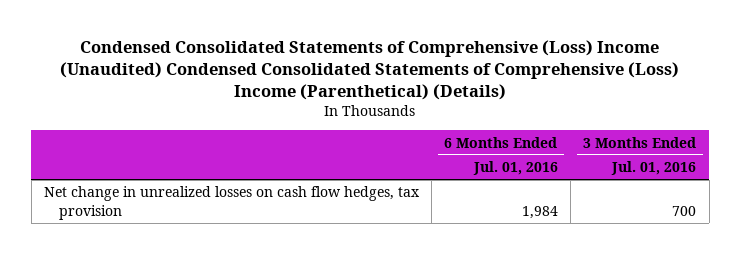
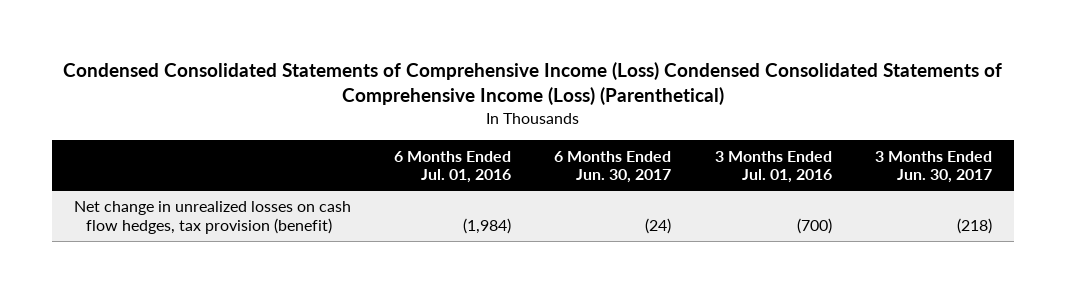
[60,40,680,101] Condensed Consolidated Statements of Comprehensive (Loss) Income (Unaudited) Condensed Consolidated Statements of Comprehensive (Loss) Income (Parenthetical) (Details) -> [62,62,1002,106] Condensed Consolidated Statements of Comprehensive Income (Loss) Condensed Consolidated Statements of Comprehensive Income (Loss) (Parenthetical)
none -> [554,150,672,184] 6 Months Ended Jun. 30, 2017
none -> [874,150,992,184] 3 Months Ended Jun. 30, 2017
[44,186,421,220] Net change in unrealized losses on cash flow hedges, tax provision -> [74,201,352,235] Net change in unrealized losses on cash flow hedges, tax provision (benefit)
[521,205,558,219] 1,984 -> [463,218,512,235] (1,984)
[672,205,697,216] 700 -> [796,218,832,235] (700)

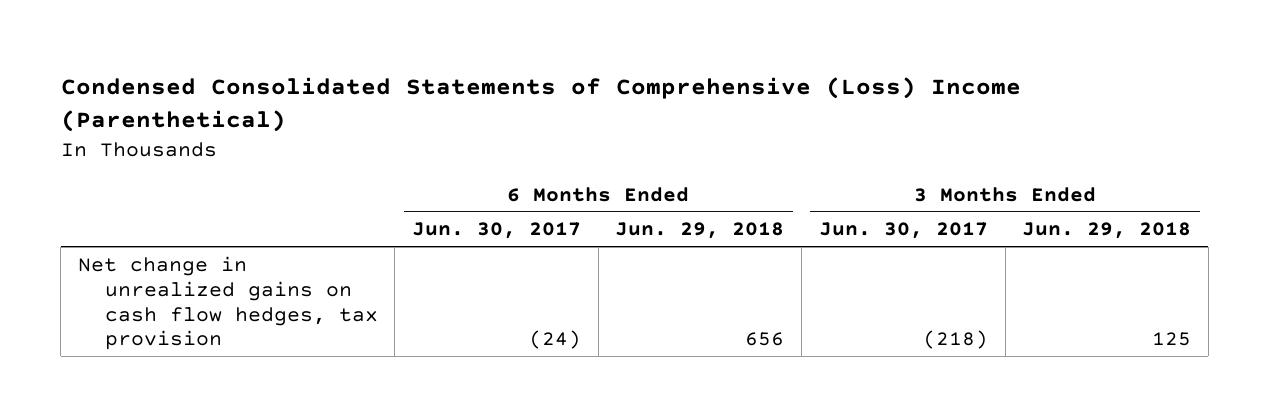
[62,62,1002,106] Condensed Consolidated Statements of Comprehensive Income (Loss) Condensed Consolidated Statements of Comprehensive Income (Loss) (Parenthetical) -> [60,77,1021,133] Condensed Consolidated Statements of Comprehensive (Loss) Income (Parenthetical)
[394,150,512,184] 6 Months Ended Jul. 01, 2016 -> none
[714,150,832,184] 3 Months Ended Jul. 01, 2016 -> none
none -> [615,222,785,240] Jun. 29, 2018
none -> [1022,222,1192,240] Jun. 29, 2018
[74,201,352,235] Net change in unrealized losses on cash flow hedges, tax provision (benefit) -> [78,255,378,351] Net change in unrealized gains on cash flow hedges, tax provision

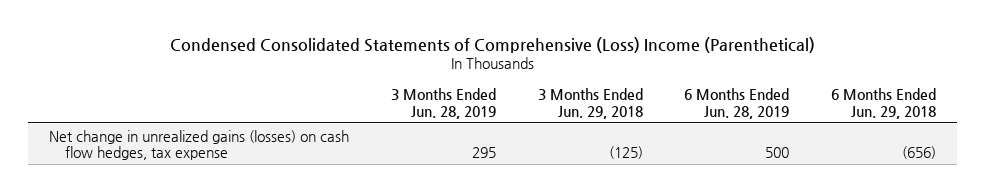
[412,222,582,240] Jun. 30, 2017 -> none
[818,222,988,240] Jun. 30, 2017 -> none
none -> [390,88,496,119] 3 Months Ended Jun. 28, 2019
none -> [684,88,790,119] 6 Months Ended Jun. 28, 2019
[78,255,378,351] Net change in unrealized gains on cash flow hedges, tax provision -> [48,129,349,161] Net change in unrealized gains (losses) on cash flow hedges, tax expense
[745,332,785,347] 656 -> [902,146,937,160] (656)
[1152,332,1192,347] 125 -> [608,146,643,160] (125)

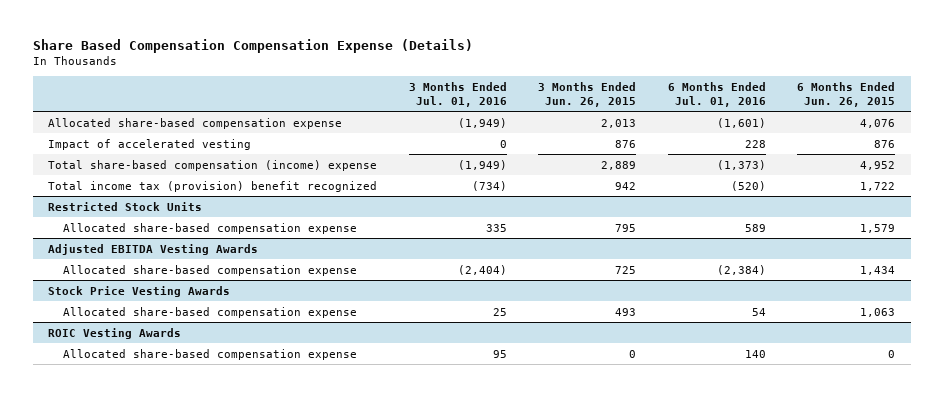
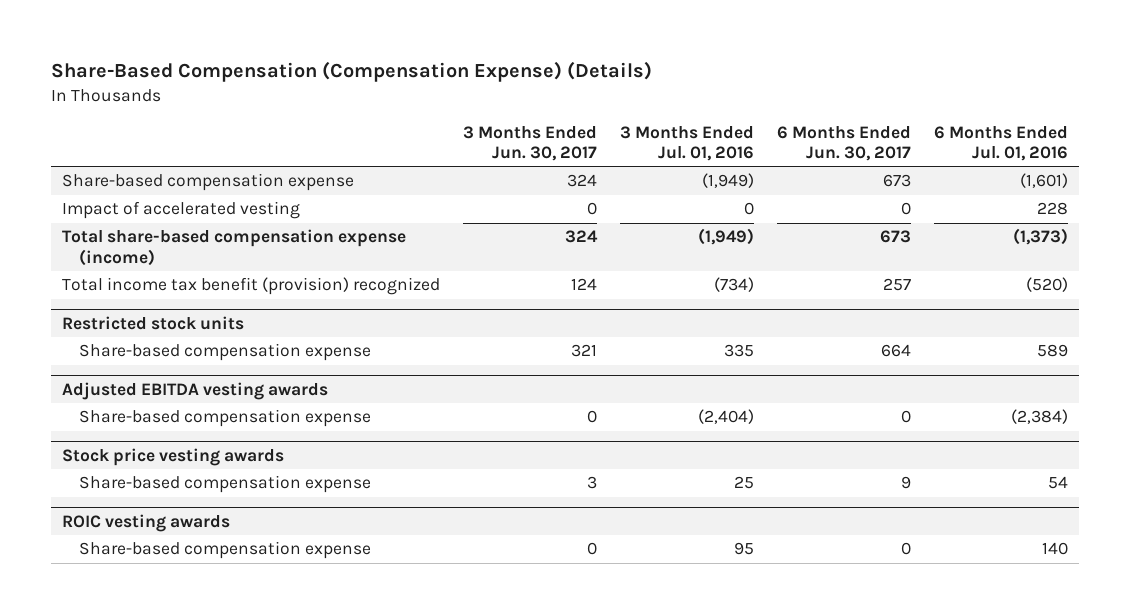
[32,38,473,53] Share Based Compensation Compensation Expense (Details) -> [50,61,652,83] Share-Based Compensation (Compensation Expense) (Details)
[538,81,637,107] 3 Months Ended Jun. 26, 2015 -> none
[796,81,895,107] 6 Months Ended Jun. 26, 2015 -> none
none -> [462,125,597,161] 3 Months Ended Jun. 30, 2017
none -> [776,125,911,161] 6 Months Ended Jun. 30, 2017
[48,117,343,129] Allocated share-based compensation expense -> [61,173,354,192] Share-based compensation expense
[48,159,378,171] Total share-based compensation (income) expense -> [61,229,406,266] Total share-based compensation expense (income)
[48,180,378,192] Total income tax (provision) benefit recognized -> [61,277,440,296] Total income tax benefit (provision) recognized
[48,201,203,211] Restricted Stock Units -> [61,315,244,330] Restricted stock units
[63,222,358,234] Allocated share-based compensation expense -> [78,343,371,362] Share-based compensation expense
[48,243,259,255] Adjusted EBITDA Vesting Awards -> [61,381,328,400] Adjusted EBITDA vesting awards
[63,264,358,276] Allocated share-based compensation expense -> [78,409,371,428] Share-based compensation expense
[48,285,231,297] Stock Price Vesting Awards -> [61,447,284,466] Stock price vesting awards
[63,306,358,318] Allocated share-based compensation expense -> [78,475,371,494] Share-based compensation expense
[48,327,182,339] ROIC Vesting Awards -> [61,513,230,532] ROIC vesting awards
[63,348,358,360] Allocated share-based compensation expense -> [78,541,371,560] Share-based compensation expense

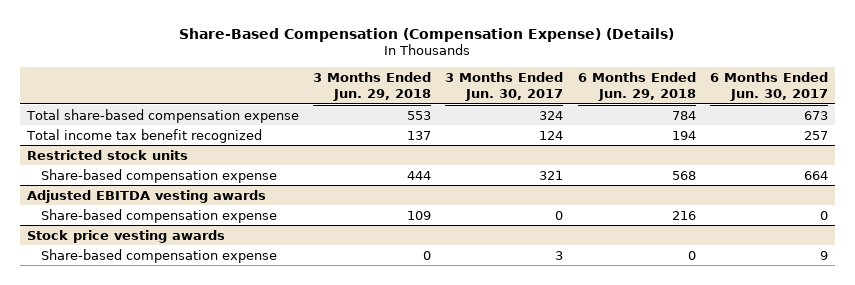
[619,125,754,161] 3 Months Ended Jul. 01, 2016 -> none
[933,125,1068,161] 6 Months Ended Jul. 01, 2016 -> none
none -> [313,72,432,101] 3 Months Ended Jun. 29, 2018
none -> [577,72,696,101] 6 Months Ended Jun. 29, 2018
[61,173,354,192] Share-based compensation expense -> none
[61,201,300,220] Impact of accelerated vesting -> none
[61,229,406,266] Total share-based compensation expense (income) -> [25,108,299,123] Total share-based compensation expense
[61,277,440,296] Total income tax benefit (provision) recognized -> [25,128,262,143] Total income tax benefit recognized
[61,513,230,532] ROIC vesting awards -> none
[78,541,371,560] Share-based compensation expense -> none

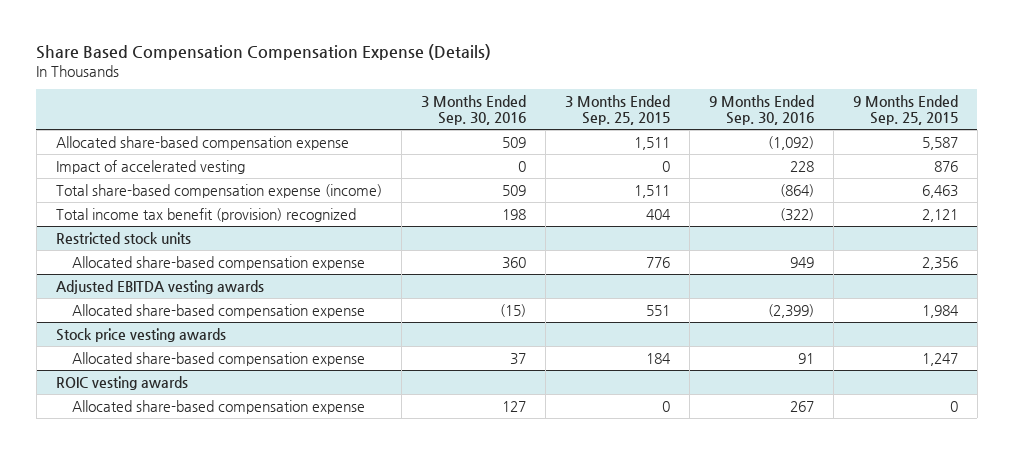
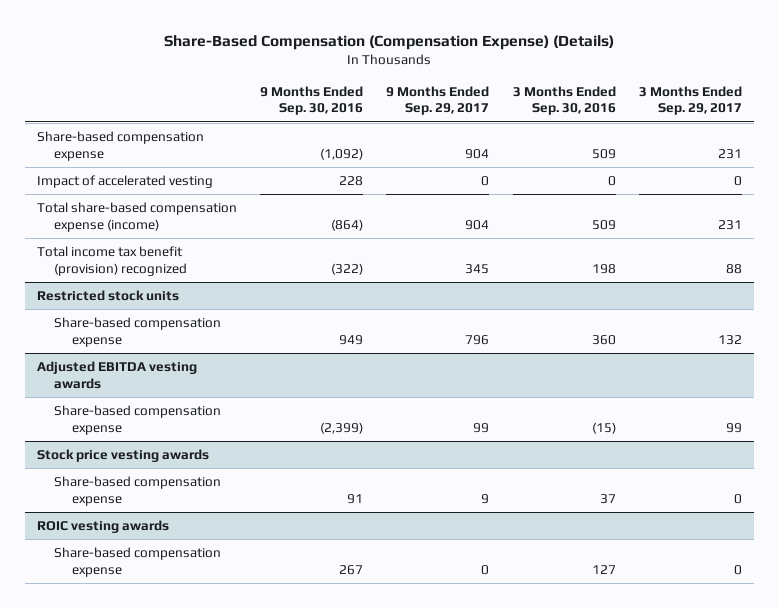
[36,44,492,61] Share Based Compensation Compensation Expense (Details) -> [164,34,615,50] Share-Based Compensation (Compensation Expense) (Details)
[564,95,670,125] 3 Months Ended Sep. 25, 2015 -> none
[852,95,958,125] 9 Months Ended Sep. 25, 2015 -> none
none -> [386,85,490,116] 9 Months Ended Sep. 29, 2017
none -> [639,85,743,116] 3 Months Ended Sep. 29, 2017
[55,135,349,150] Allocated share-based compensation expense -> [36,131,204,161] Share-based compensation expense
[72,255,366,270] Allocated share-based compensation expense -> [54,317,222,347] Share-based compensation expense
[72,303,366,318] Allocated share-based compensation expense -> [54,405,222,435] Share-based compensation expense
[72,351,366,366] Allocated share-based compensation expense -> [54,476,222,506] Share-based compensation expense
[72,399,366,414] Allocated share-based compensation expense -> [54,547,222,577] Share-based compensation expense

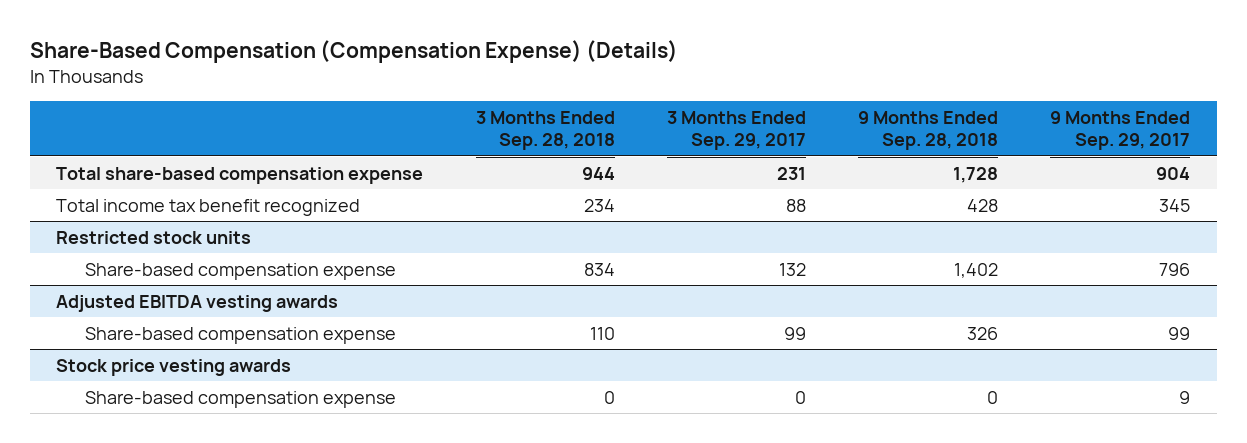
[260,85,364,116] 9 Months Ended Sep. 30, 2016 -> none
[512,85,616,116] 3 Months Ended Sep. 30, 2016 -> none
none -> [475,110,615,151] 3 Months Ended Sep. 28, 2018
none -> [858,110,999,151] 9 Months Ended Sep. 28, 2018
[36,131,204,161] Share-based compensation expense -> none
[36,175,213,189] Impact of accelerated vesting -> none
[36,202,237,232] Total share-based compensation expense (income) -> [56,166,424,184] Total share-based compensation expense
[36,246,188,276] Total income tax benefit (provision) recognized -> [56,198,361,216] Total income tax benefit recognized
[36,520,169,534] ROIC vesting awards -> none
[54,547,222,577] Share-based compensation expense -> none

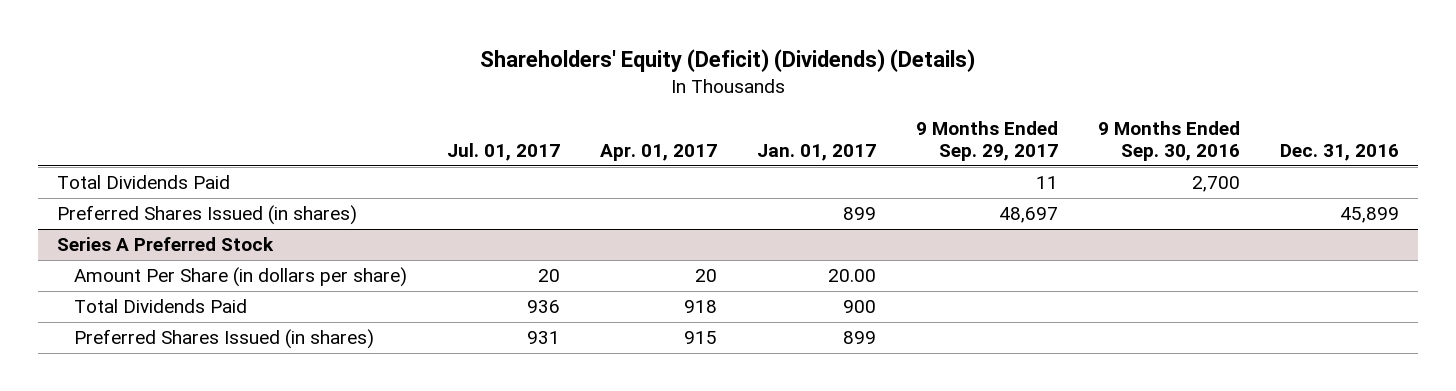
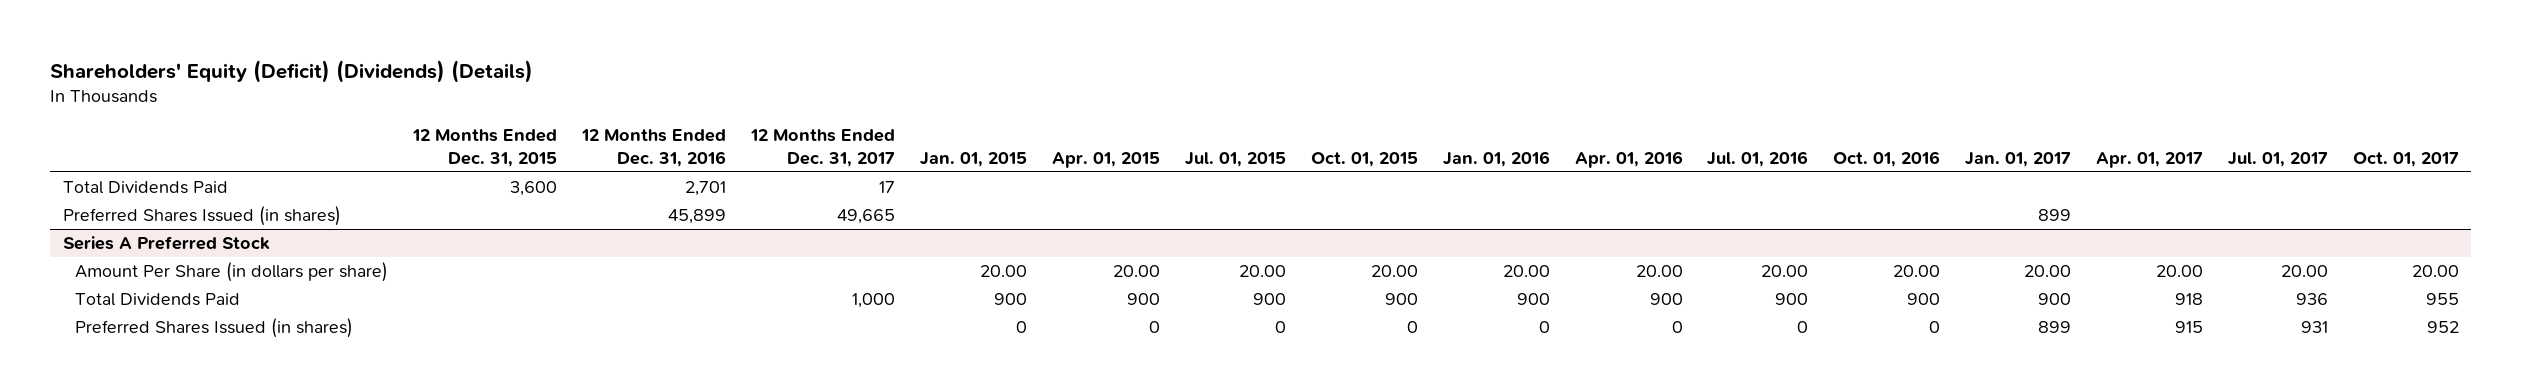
[915,120,1058,162] 9 Months Ended Sep. 29, 2017 -> none
[1097,120,1240,162] 9 Months Ended Sep. 30, 2016 -> none
[1279,144,1399,162] Dec. 31, 2016 -> none
none -> [412,128,558,167] 12 Months Ended Dec. 31, 2015
none -> [581,128,727,167] 12 Months Ended Dec. 31, 2016
none -> [750,128,896,167] 12 Months Ended Dec. 31, 2017
none -> [919,151,1027,167] Jan. 01, 2015
none -> [1051,151,1160,168] Apr. 01, 2015
none -> [1184,151,1286,167] Jul. 01, 2015
none -> [1310,151,1418,167] Oct. 01, 2015
none -> [1442,150,1550,167] Jan. 01, 2016
none -> [1574,150,1683,168] Apr. 01, 2016
none -> [1707,150,1809,167] Jul. 01, 2016
none -> [1833,150,1941,167] Oct. 01, 2016
none -> [2353,151,2460,167] Oct. 01, 2017
[538,269,561,283] 20 -> [2281,265,2329,278] 20.00
[695,269,718,283] 20 -> [2156,265,2204,278] 20.00

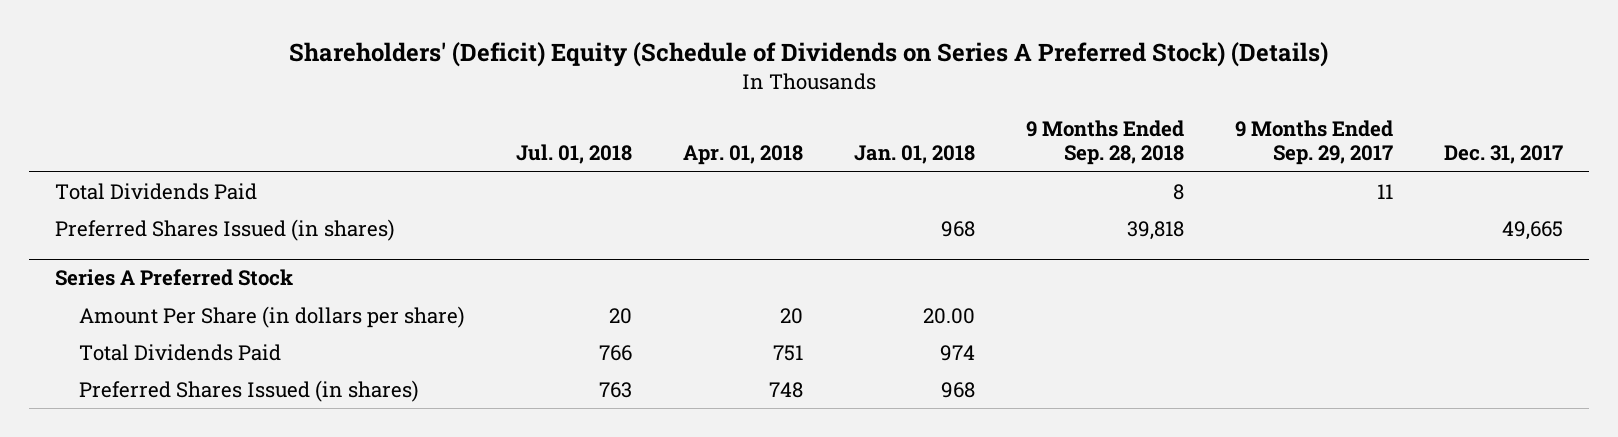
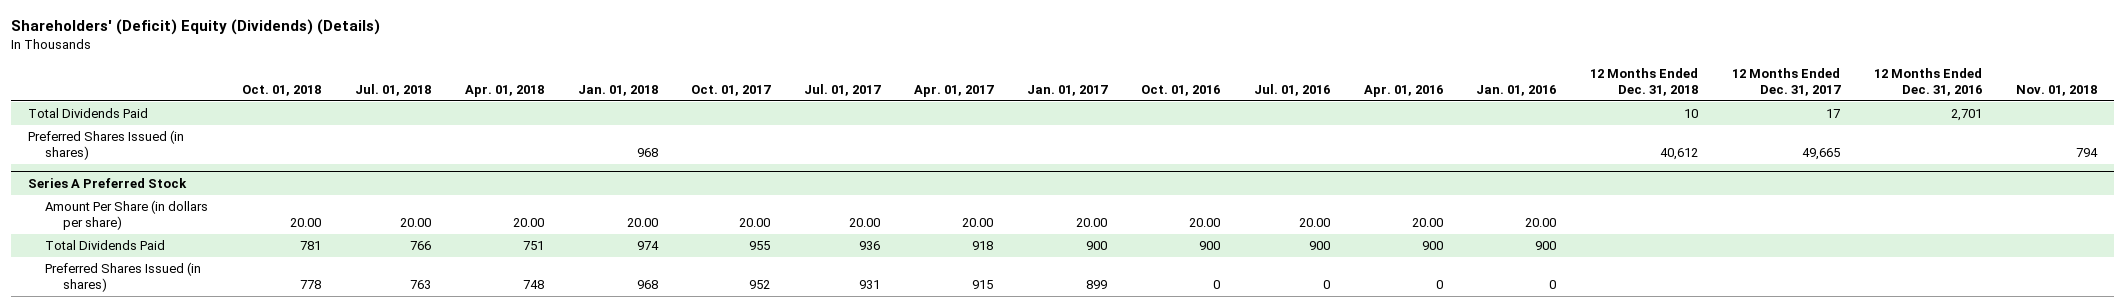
[288,42,1328,68] Shareholders' (Deficit) Equity (Schedule of Dividends on Series A Preferred Stock) (Details) -> [10,19,380,36] Shareholders' (Deficit) Equity (Dividends) (Details)
[1026,120,1185,166] 9 Months Ended Sep. 28, 2018 -> none
[1235,120,1394,166] 9 Months Ended Sep. 29, 2017 -> none
[1444,145,1564,165] Dec. 31, 2017 -> none
none -> [242,84,322,96] Oct. 01, 2018
none -> [691,84,772,96] Oct. 01, 2017
none -> [804,83,882,96] Jul. 01, 2017
none -> [914,84,995,97] Apr. 01, 2017
none -> [1027,84,1109,96] Jan. 01, 2017
none -> [1140,84,1220,96] Oct. 01, 2016
none -> [1253,83,1330,96] Jul. 01, 2016
none -> [1363,84,1443,97] Apr. 01, 2016
none -> [1476,84,1557,96] Jan. 01, 2016
none -> [1590,68,1699,96] 12 Months Ended Dec. 31, 2018
none -> [1732,68,1842,96] 12 Months Ended Dec. 31, 2017
none -> [1874,68,1983,96] 12 Months Ended Dec. 31, 2016
none -> [2015,84,2097,96] Nov. 01, 2018
[609,308,633,325] 20 -> [399,217,431,227] 20.00
[780,308,804,325] 20 -> [512,217,544,227] 20.00

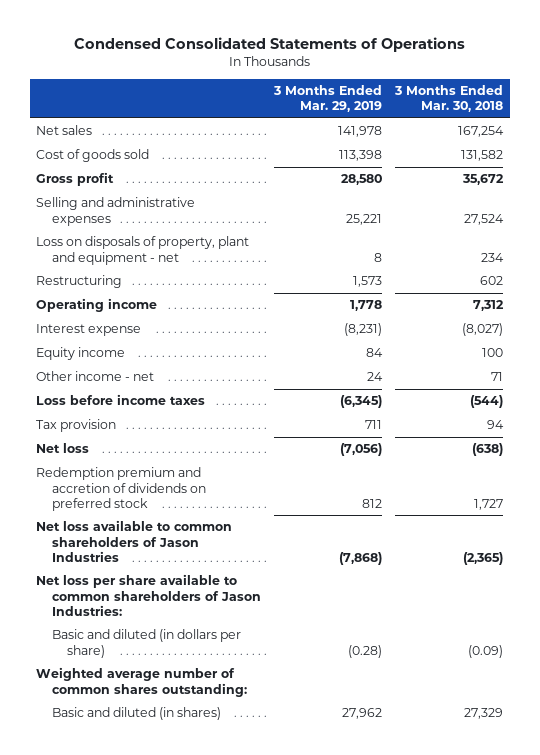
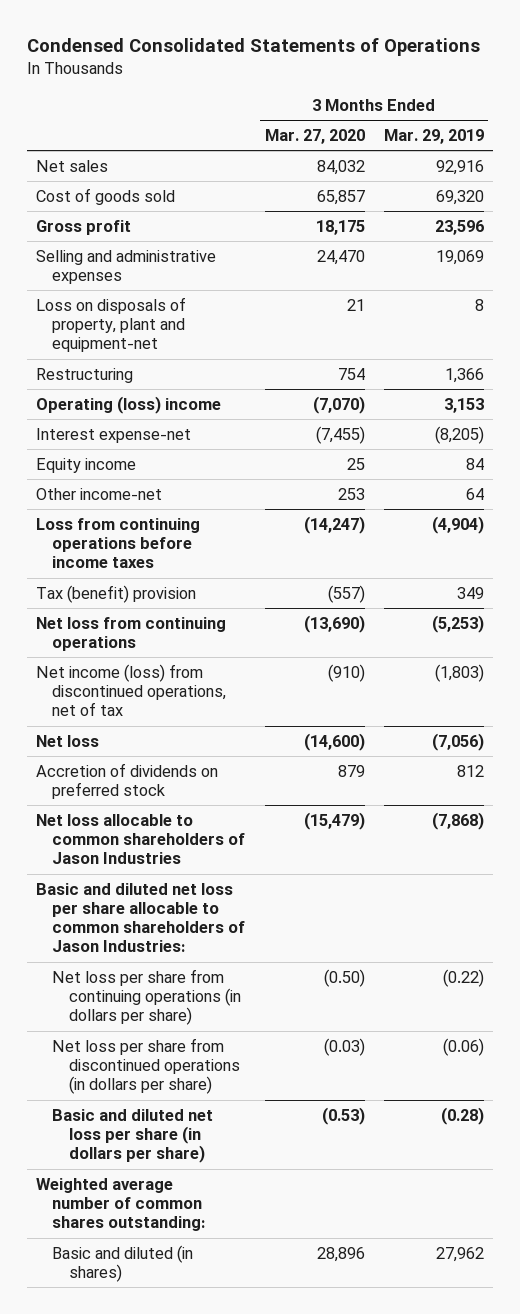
[394,85,504,113] 3 Months Ended Mar. 30, 2018 -> none
none -> [264,128,365,144] Mar. 27, 2020
[338,126,383,138] 141,978 -> [435,159,484,175] 92,916
[339,150,383,162] 113,398 -> [435,189,484,205] 69,320
[341,174,383,186] 28,580 -> [434,219,484,235] 23,596
[346,213,383,225] 25,221 -> [435,249,484,265] 19,069
[36,236,250,265] Loss on disposals of property, plant and equipment - net -> [36,296,187,353] Loss on disposals of property, plant and equipment-net
[353,276,383,288] 1,573 -> [444,367,484,383] 1,366
[36,298,158,313] Operating income -> [36,395,222,414] Operating (loss) income
[350,300,383,312] 1,778 -> [443,397,484,413] 3,153
[36,324,142,337] Interest expense -> [36,427,192,443] Interest expense-net
[344,323,383,337] (8,231) -> [434,425,484,444] (8,205)
[36,371,155,382] Other income - net -> [36,487,163,500] Other income-net
[367,372,384,382] 24 -> [465,487,484,500] 64
[36,394,206,406] Loss before income taxes -> [36,517,201,569] Loss from continuing operations before income taxes
[340,395,383,409] (6,345) -> [431,515,484,534] (4,904)
[36,419,117,433] Tax provision -> [36,584,197,603] Tax (benefit) provision
[365,420,383,430] 711 -> [456,586,484,599] 349
none -> [36,616,227,652] Net loss from continuing operations
none -> [36,663,227,717] Net income (loss) from discontinued operations, net of tax
[36,467,206,511] Redemption premium and accretion of dividends on preferred stock -> [36,762,219,800] Accretion of dividends on preferred stock
[36,520,233,562] Net loss available to common shareholders of Jason Industries -> [36,813,246,865] Net loss allocable to common shareholders of Jason Industries
[36,574,261,616] Net loss per share available to common shareholders of Jason Industries: -> [36,882,246,953] Basic and diluted net loss per share allocable to common shareholders of Jason Industries:
none -> [52,968,241,1026] Net loss per share from continuing operations (in dollars per share)
none -> [52,1037,240,1095] Net loss per share from discontinued operations (in dollars per share)
[51,629,241,658] Basic and diluted (in dollars per share) -> [52,1108,214,1164] Basic and diluted net loss per share (in dollars per share)

